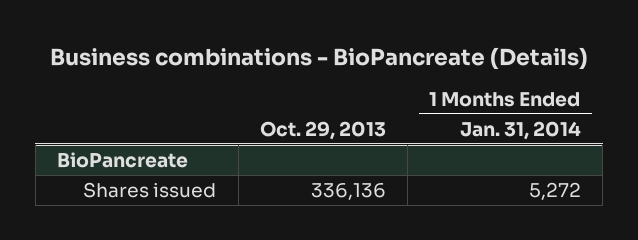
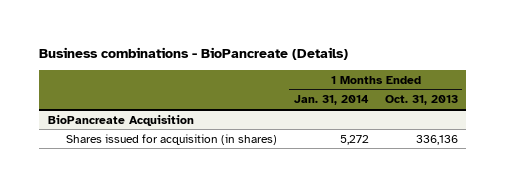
[260,120,387,140] Oct. 29, 2013 -> none
none -> [385,95,459,106] Oct. 31, 2013
[57,151,189,168] BioPancreate -> [47,114,194,126] BioPancreate Acquisition
[83,181,217,198] Shares issued -> [65,133,277,145] Shares issued for acquisition (in shares)

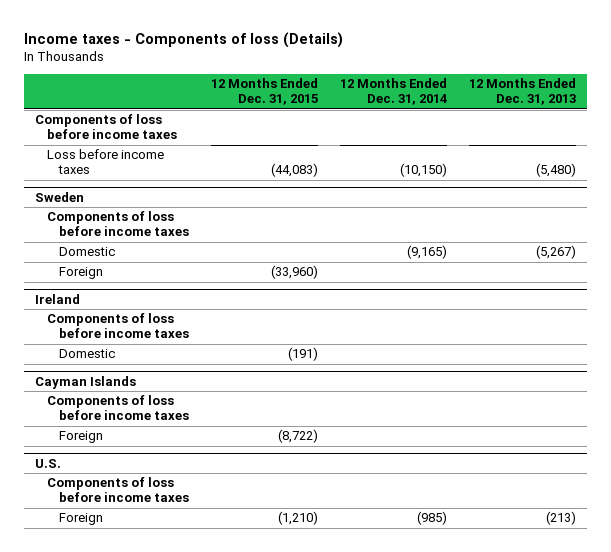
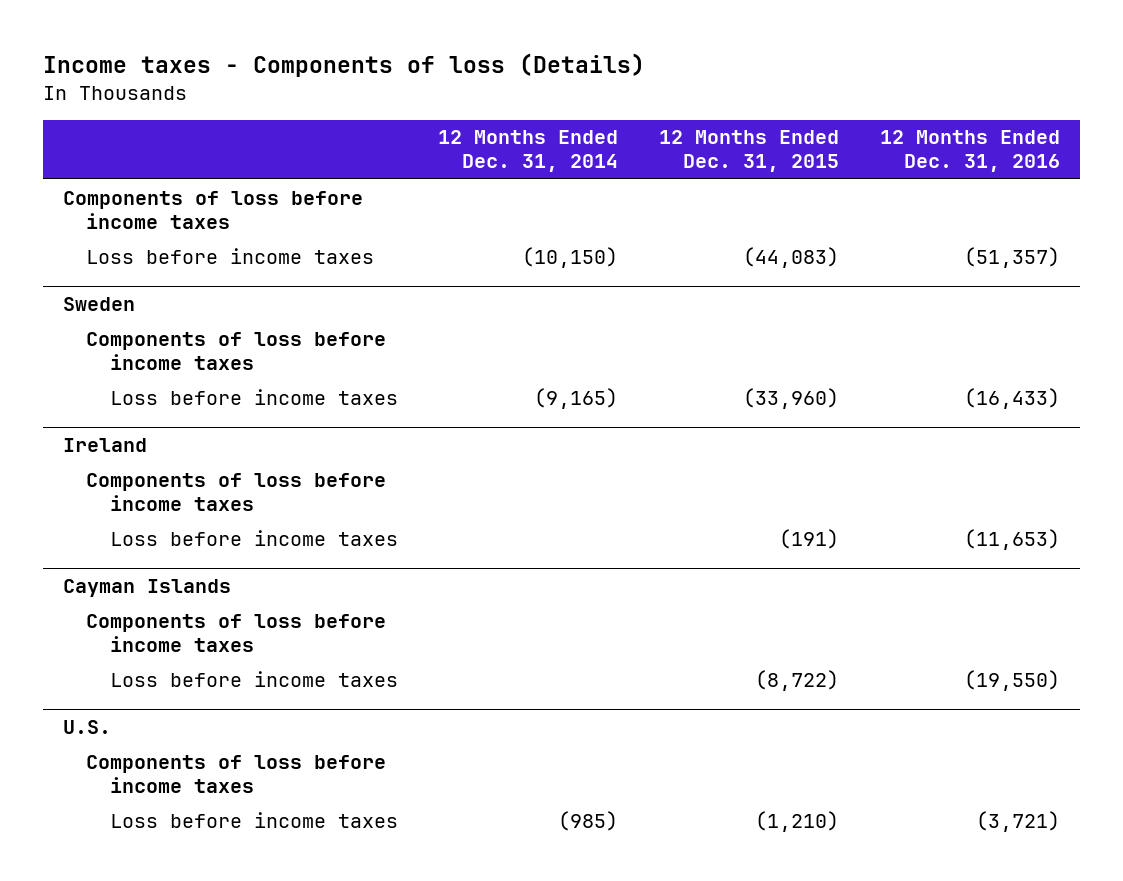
[469,78,577,106] 12 Months Ended Dec. 31, 2013 -> none
none -> [880,130,1061,173] 12 Months Ended Dec. 31, 2016
[58,247,115,257] Domestic -> none
[58,267,103,280] Foreign -> none
none -> [109,388,398,405] Loss before income taxes
[58,349,115,359] Domestic -> [109,529,398,546] Loss before income taxes
[58,431,103,444] Foreign -> [109,670,398,687] Loss before income taxes
[58,513,103,526] Foreign -> [109,811,398,828] Loss before income taxes

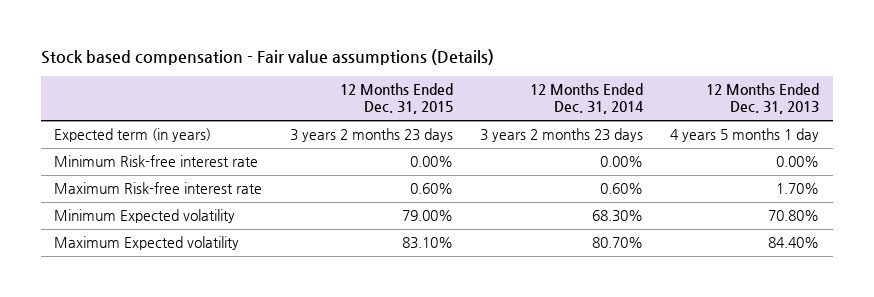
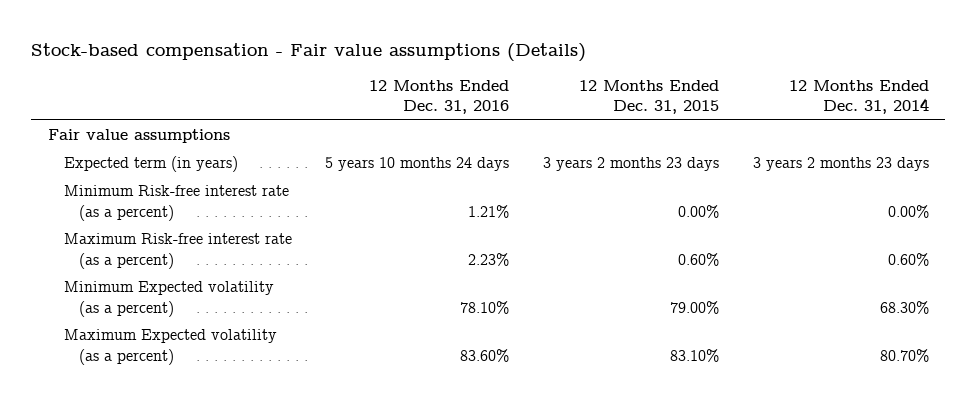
[40,49,494,66] Stock based compensation - Fair value assumptions (Details) -> [31,42,587,62] Stock-based compensation - Fair value assumptions (Details)
[706,83,820,115] 12 Months Ended Dec. 31, 2013 -> none
none -> [369,79,510,115] 12 Months Ended Dec. 31, 2016
none -> [48,129,231,144] Fair value assumptions
[54,155,259,168] Minimum Risk-free interest rate -> [63,185,289,221] Minimum Risk-free interest rate (as a percent)
[54,182,263,195] Maximum Risk-free interest rate -> [63,233,292,269] Maximum Risk-free interest rate (as a percent)
[54,209,236,224] Minimum Expected volatility -> [63,281,274,317] Minimum Expected volatility (as a percent)
[54,236,240,251] Maximum Expected volatility -> [63,329,277,365] Maximum Expected volatility (as a percent)

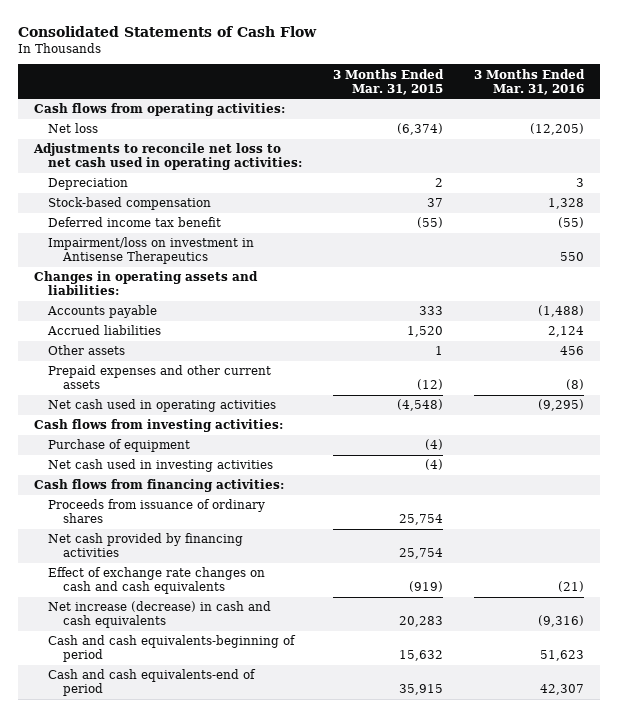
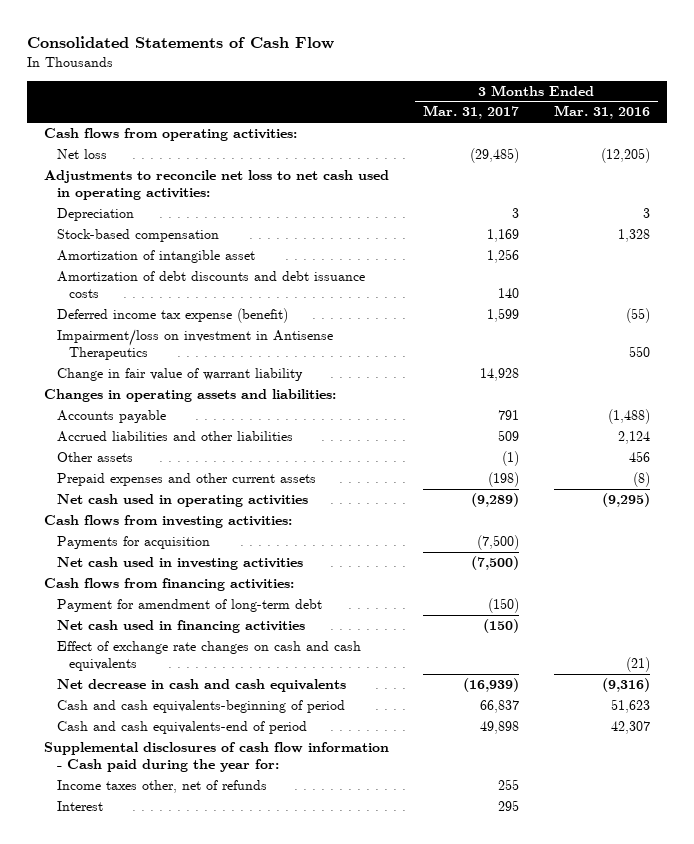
[333,68,445,95] 3 Months Ended Mar. 31, 2015 -> none
none -> [423,105,520,120] Mar. 31, 2017
none -> [56,250,255,264] Amortization of intangible asset
none -> [56,271,365,299] Amortization of debt discounts and debt issuance costs
[48,217,222,228] Deferred income tax benefit -> [56,308,288,324] Deferred income tax expense (benefit)
none -> [56,368,303,382] Change in fair value of warrant liability
[47,325,162,336] Accrued liabilities -> [56,431,293,443] Accrued liabilities and other liabilities
[48,439,191,453] Purchase of equipment -> none
none -> [56,536,210,550] Payments for acquisition
[48,499,266,524] Proceeds from issuance of ordinary shares -> none
none -> [56,599,322,613] Payment for amendment of long-term debt
[48,533,244,558] Net cash provided by financing activities -> [56,620,305,634] Net cash used in financing activities
[48,601,272,629] Net increase (decrease) in cash and cash equivalents -> [56,679,346,693] Net decrease in cash and cash equivalents
none -> [44,742,390,773] Supplemental disclosures of cash flow information - Cash paid during the year for:
none -> [56,780,267,794] Income taxes other, net of refunds
none -> [56,801,103,812] Interest

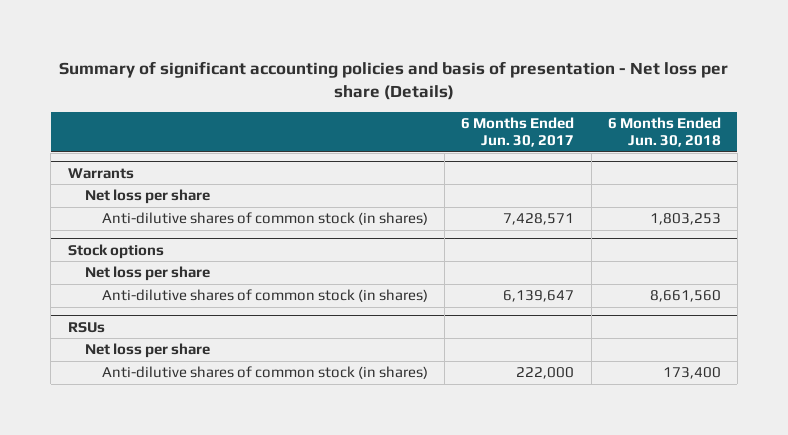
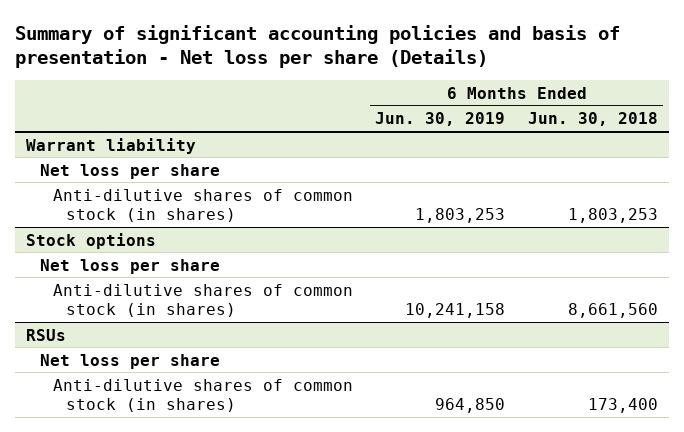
[461,117,575,148] 6 Months Ended Jun. 30, 2017 -> none
none -> [375,112,506,127] Jun. 30, 2019
[67,167,134,179] Warrants -> [26,137,197,154] Warrant liability

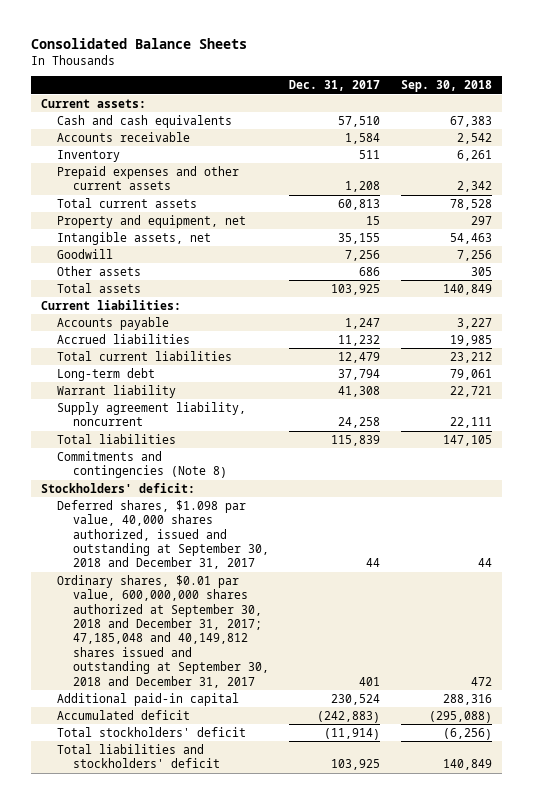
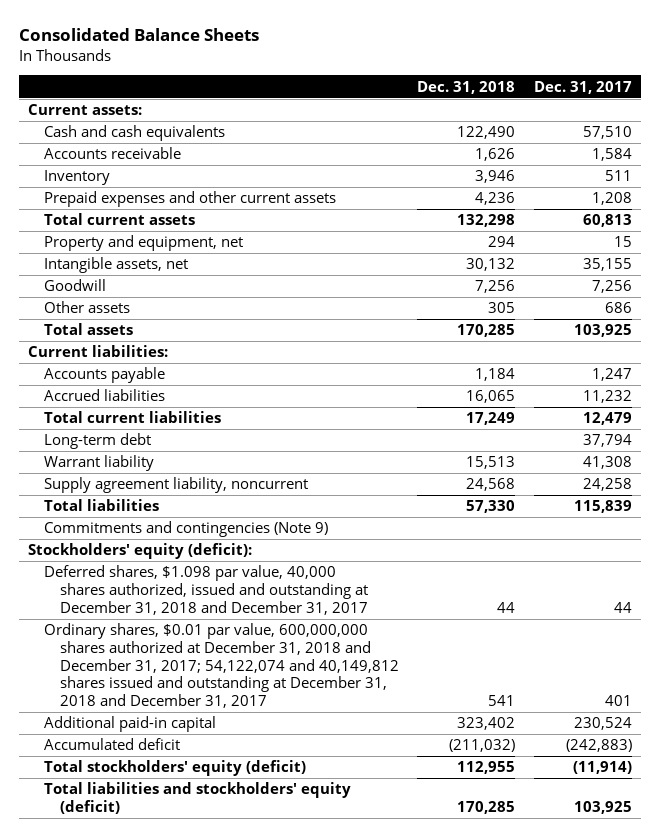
[401,80,493,93] Sep. 30, 2018 -> none
none -> [417,80,516,94] Dec. 31, 2018
[57,450,227,479] Commitments and contingencies (Note 8) -> [43,521,328,538] Commitments and contingencies (Note 9)
[41,482,196,493] Stockholders' deficit: -> [27,543,252,560] Stockholders' equity (deficit):
[57,499,269,570] Deferred shares, $1.098 par value, 40,000 shares authorized, issued and outstanding at September 30, 2018 and December 31, 2017 -> [43,565,369,615] Deferred shares, $1.098 par value, 40,000 shares authorized, issued and outstanding at December 31, 2018 and December 31, 2017
[57,574,269,688] Ordinary shares, $0.01 par value, 600,000,000 shares authorized at September 30, 2018 and December 31, 2017; 47,185,048 and 40,149,812 shares issued and outstanding at September 30, 2018 and December 31, 2017 -> [43,623,400,708] Ordinary shares, $0.01 par value, 600,000,000 shares authorized at December 31, 2018 and December 31, 2017; 54,122,074 and 40,149,812 shares issued and outstanding at December 31, 2018 and December 31, 2017
[57,726,247,737] Total stockholders' deficit -> [43,760,306,777] Total stockholders' equity (deficit)
[57,743,220,769] Total liabilities and stockholders' deficit -> [43,782,351,814] Total liabilities and stockholders' equity (deficit)

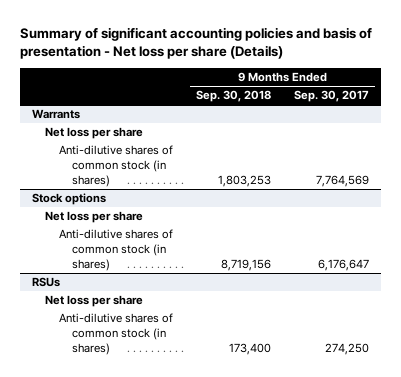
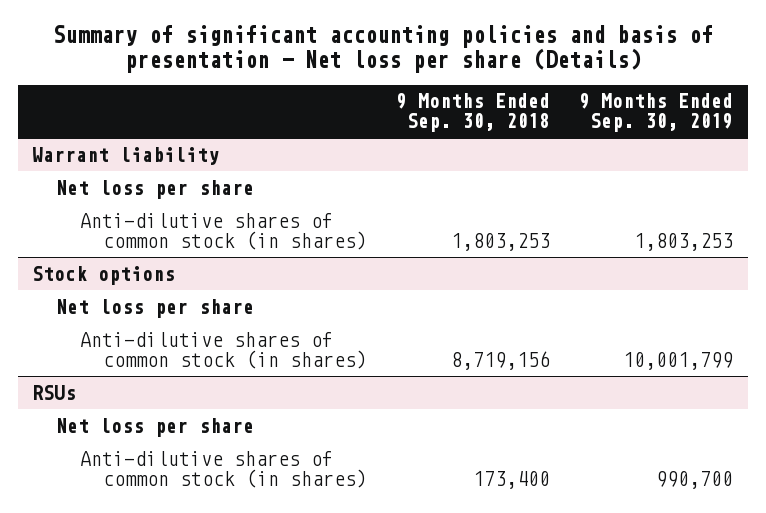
[294,90,370,103] Sep. 30, 2017 -> none
none -> [579,93,734,133] 9 Months Ended Sep. 30, 2019
[32,109,81,120] Warrants -> [32,146,220,165] Warrant liability

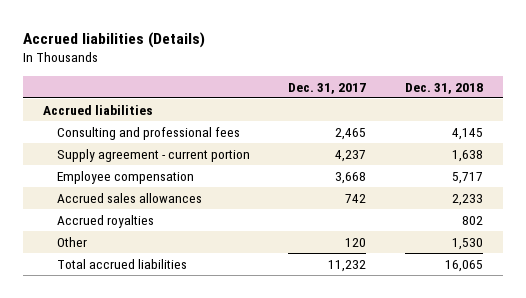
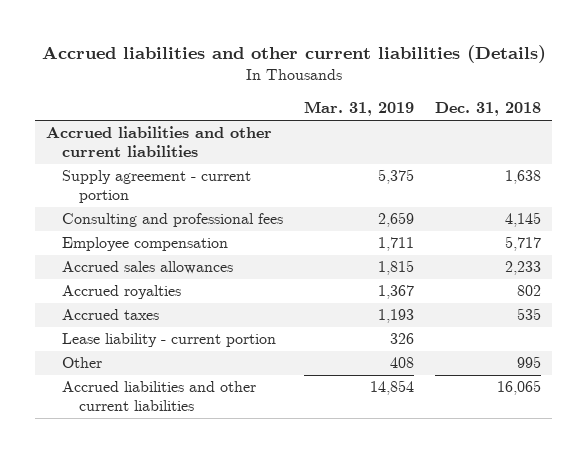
[23,32,206,49] Accrued liabilities (Details) -> [41,45,546,64] Accrued liabilities and other current liabilities (Details)
[288,82,367,94] Dec. 31, 2017 -> none
none -> [304,101,415,117] Mar. 31, 2019
[42,104,153,115] Accrued liabilities -> [45,126,272,157] Accrued liabilities and other current liabilities
[56,126,240,140] Consulting and professional fees -> [62,213,284,228] Consulting and professional fees
none -> [62,309,160,321] Accrued taxes
none -> [62,333,277,348] Lease liability - current portion
[452,237,484,250] 1,530 -> [517,356,542,369] 995
[56,258,187,269] Total accrued liabilities -> [62,381,257,411] Accrued liabilities and other current liabilities

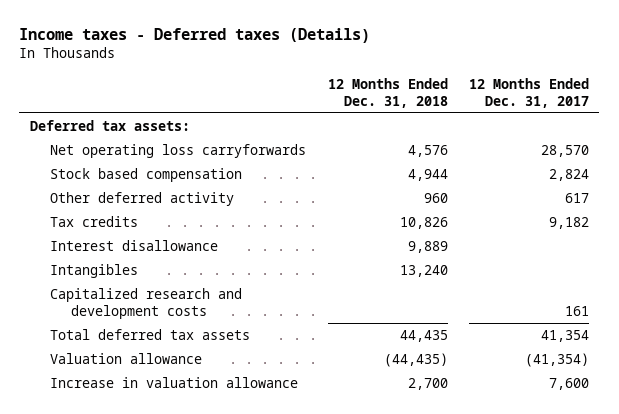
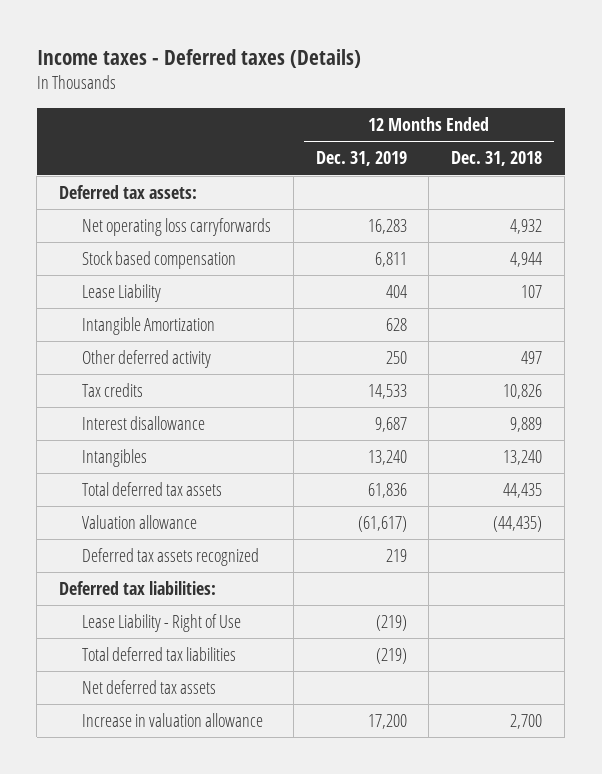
[468,77,589,108] 12 Months Ended Dec. 31, 2017 -> none
none -> [315,151,407,167] Dec. 31, 2019
[407,144,448,157] 4,576 -> [510,219,543,235] 4,932
none -> [81,284,161,303] Lease Liability
none -> [81,317,215,336] Intangible Amortization
[423,192,448,203] 960 -> [521,351,543,365] 497
[50,287,243,319] Capitalized research and development costs -> none
none -> [81,548,259,567] Deferred tax assets recognized
none -> [59,581,217,596] Deferred tax liabilities:
none -> [81,614,241,633] Lease Liability - Right of Use
none -> [81,647,236,662] Total deferred tax liabilities
none -> [81,680,216,695] Net deferred tax assets

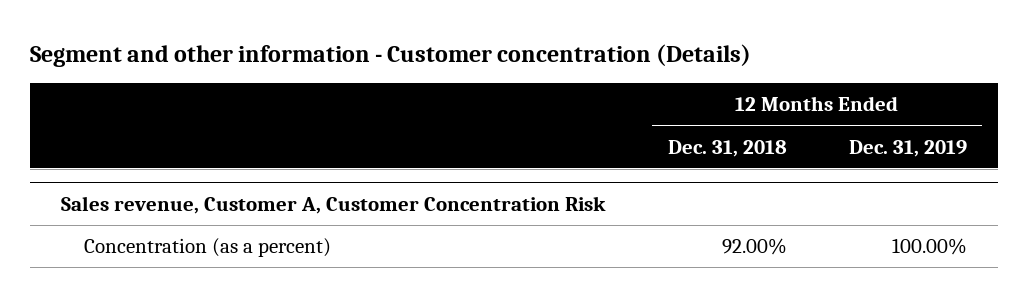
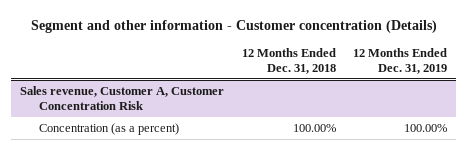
[721,238,787,256] 92.00% -> [292,124,336,133] 100.00%

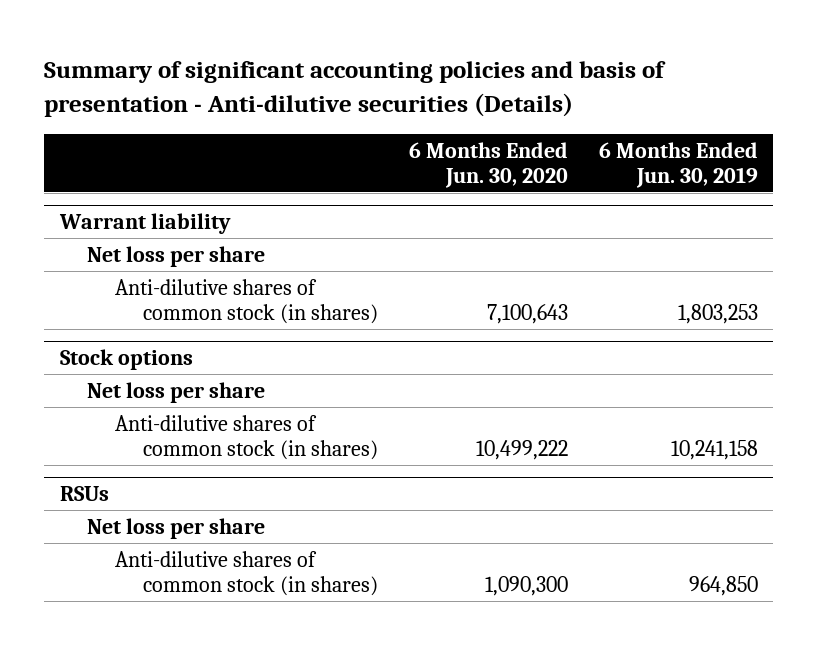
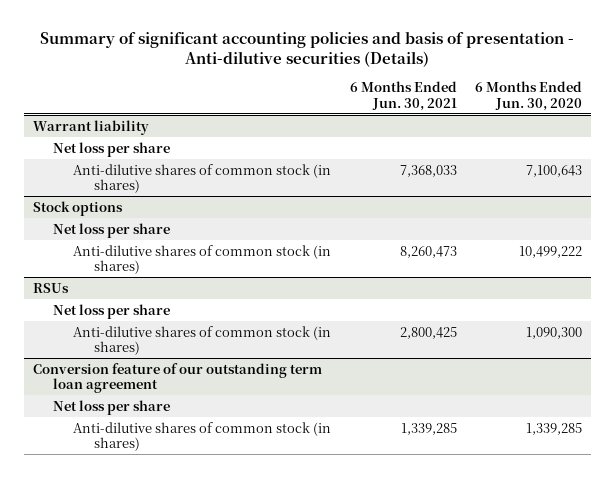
[598,141,758,188] 6 Months Ended Jun. 30, 2019 -> none
none -> [349,81,457,111] 6 Months Ended Jun. 30, 2021
none -> [32,362,322,393] Conversion feature of our outstanding term loan agreement
none -> [53,399,171,415] Net loss per share
none -> [73,421,332,451] Anti-dilutive shares of common stock (in shares)

